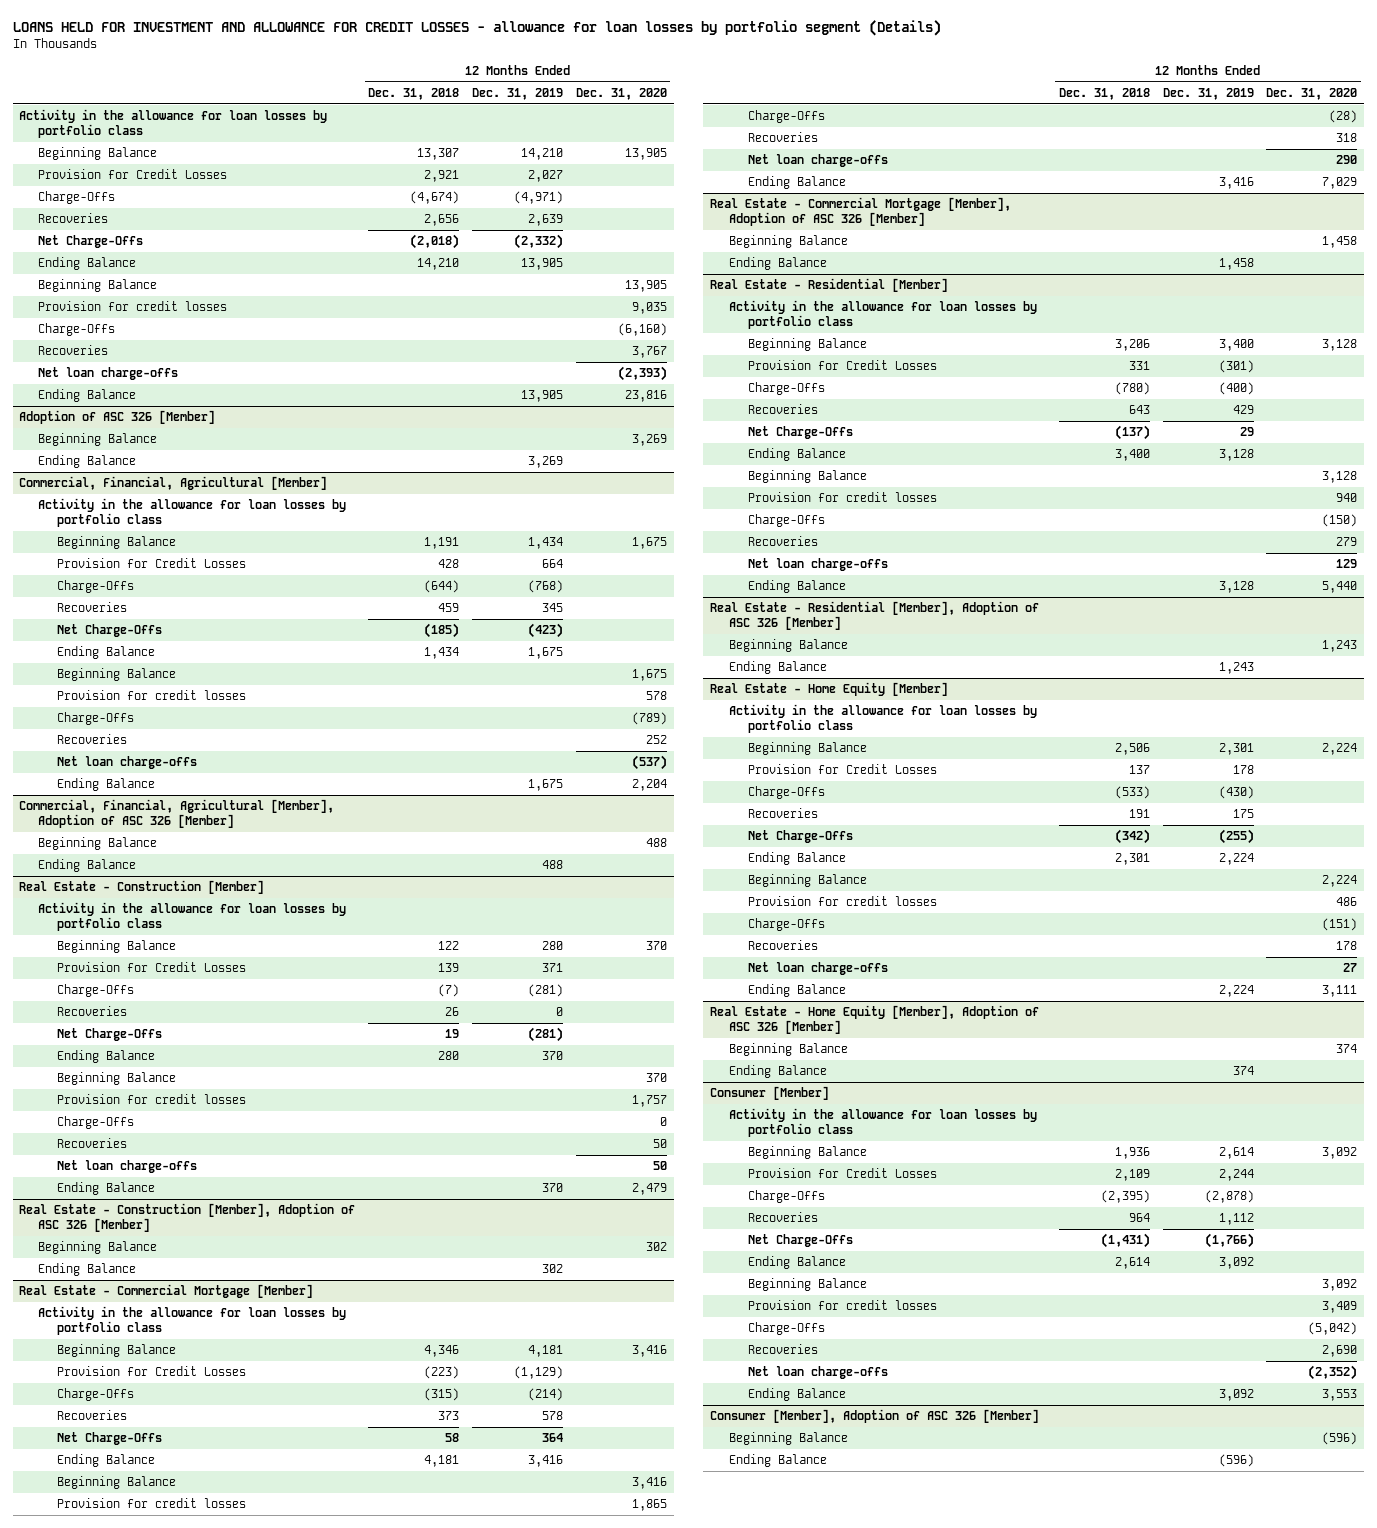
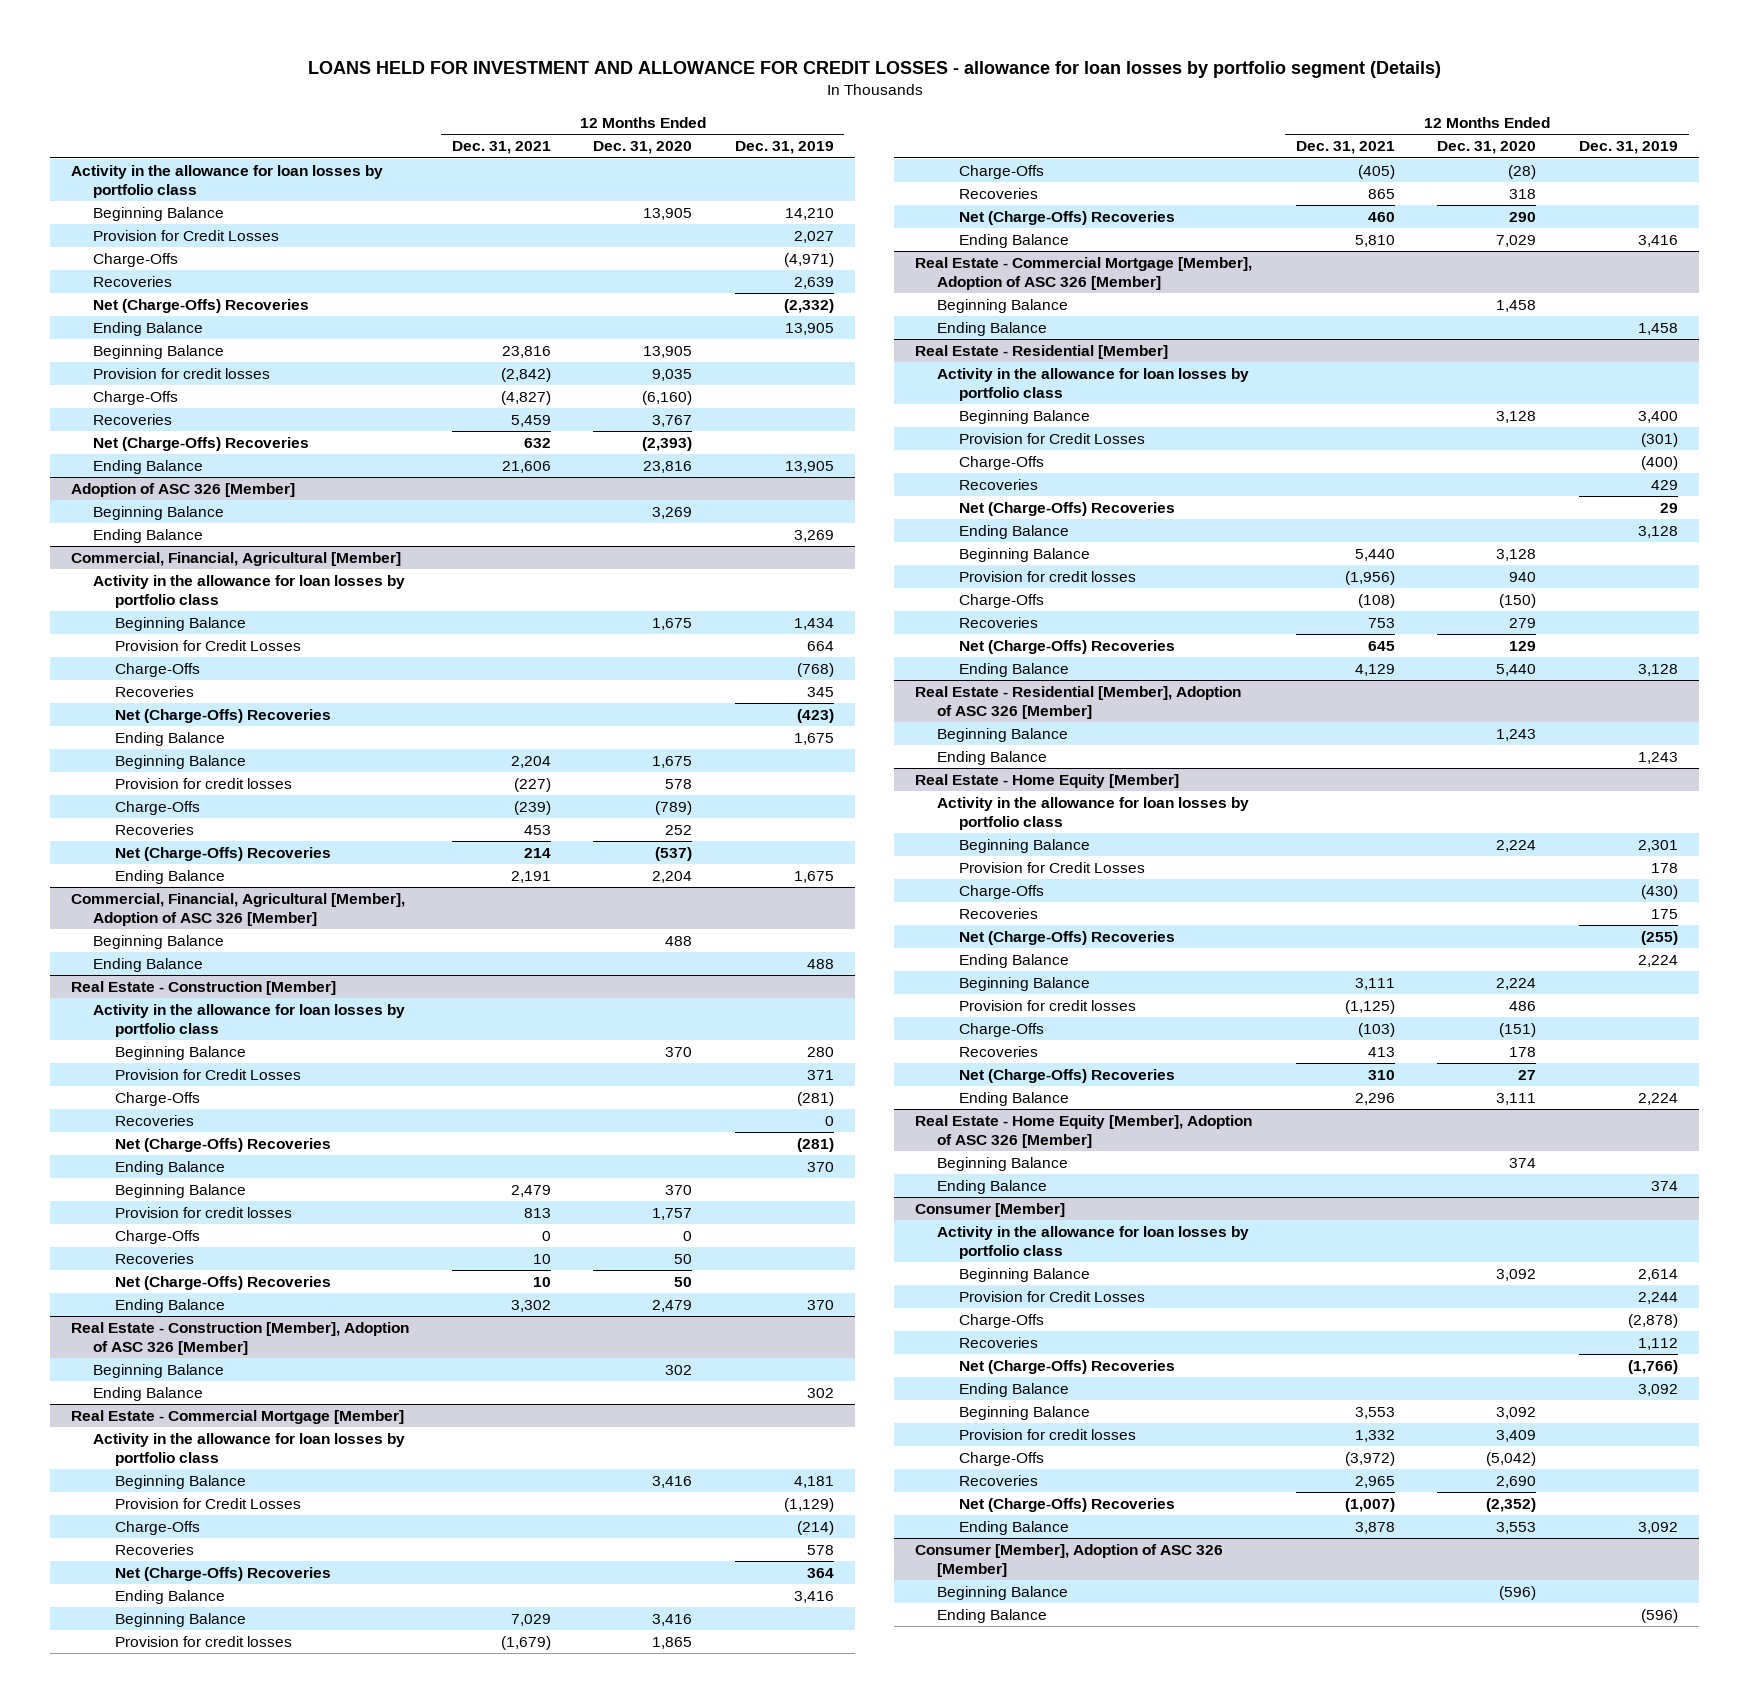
[368,87,460,100] Dec. 31, 2018 -> none
none -> [451,141,551,155] Dec. 31, 2021
[38,235,144,249] Net Charge-Offs -> [93,299,310,314] Net (Charge-Offs) Recoveries
[38,367,179,381] Net loan charge-offs -> [93,437,310,452] Net (Charge-Offs) Recoveries
[57,624,163,638] Net Charge-Offs -> [114,709,331,724] Net (Charge-Offs) Recoveries
[57,756,198,770] Net loan charge-offs -> [114,847,331,862] Net (Charge-Offs) Recoveries
[57,1028,163,1042] Net Charge-Offs -> [114,1138,331,1153] Net (Charge-Offs) Recoveries
[57,1160,198,1174] Net loan charge-offs -> [114,1276,331,1291] Net (Charge-Offs) Recoveries
[57,1432,163,1446] Net Charge-Offs -> [114,1567,331,1582] Net (Charge-Offs) Recoveries
[747,154,888,168] Net loan charge-offs -> [959,211,1176,226] Net (Charge-Offs) Recoveries
[747,426,853,440] Net Charge-Offs -> [959,502,1176,517] Net (Charge-Offs) Recoveries
[747,558,888,572] Net loan charge-offs -> [959,640,1176,655] Net (Charge-Offs) Recoveries
[747,830,853,844] Net Charge-Offs -> [959,931,1176,946] Net (Charge-Offs) Recoveries
[747,962,888,976] Net loan charge-offs -> [959,1069,1176,1084] Net (Charge-Offs) Recoveries
[747,1234,853,1248] Net Charge-Offs -> [959,1360,1176,1375] Net (Charge-Offs) Recoveries
[747,1366,888,1380] Net loan charge-offs -> [959,1498,1176,1513] Net (Charge-Offs) Recoveries

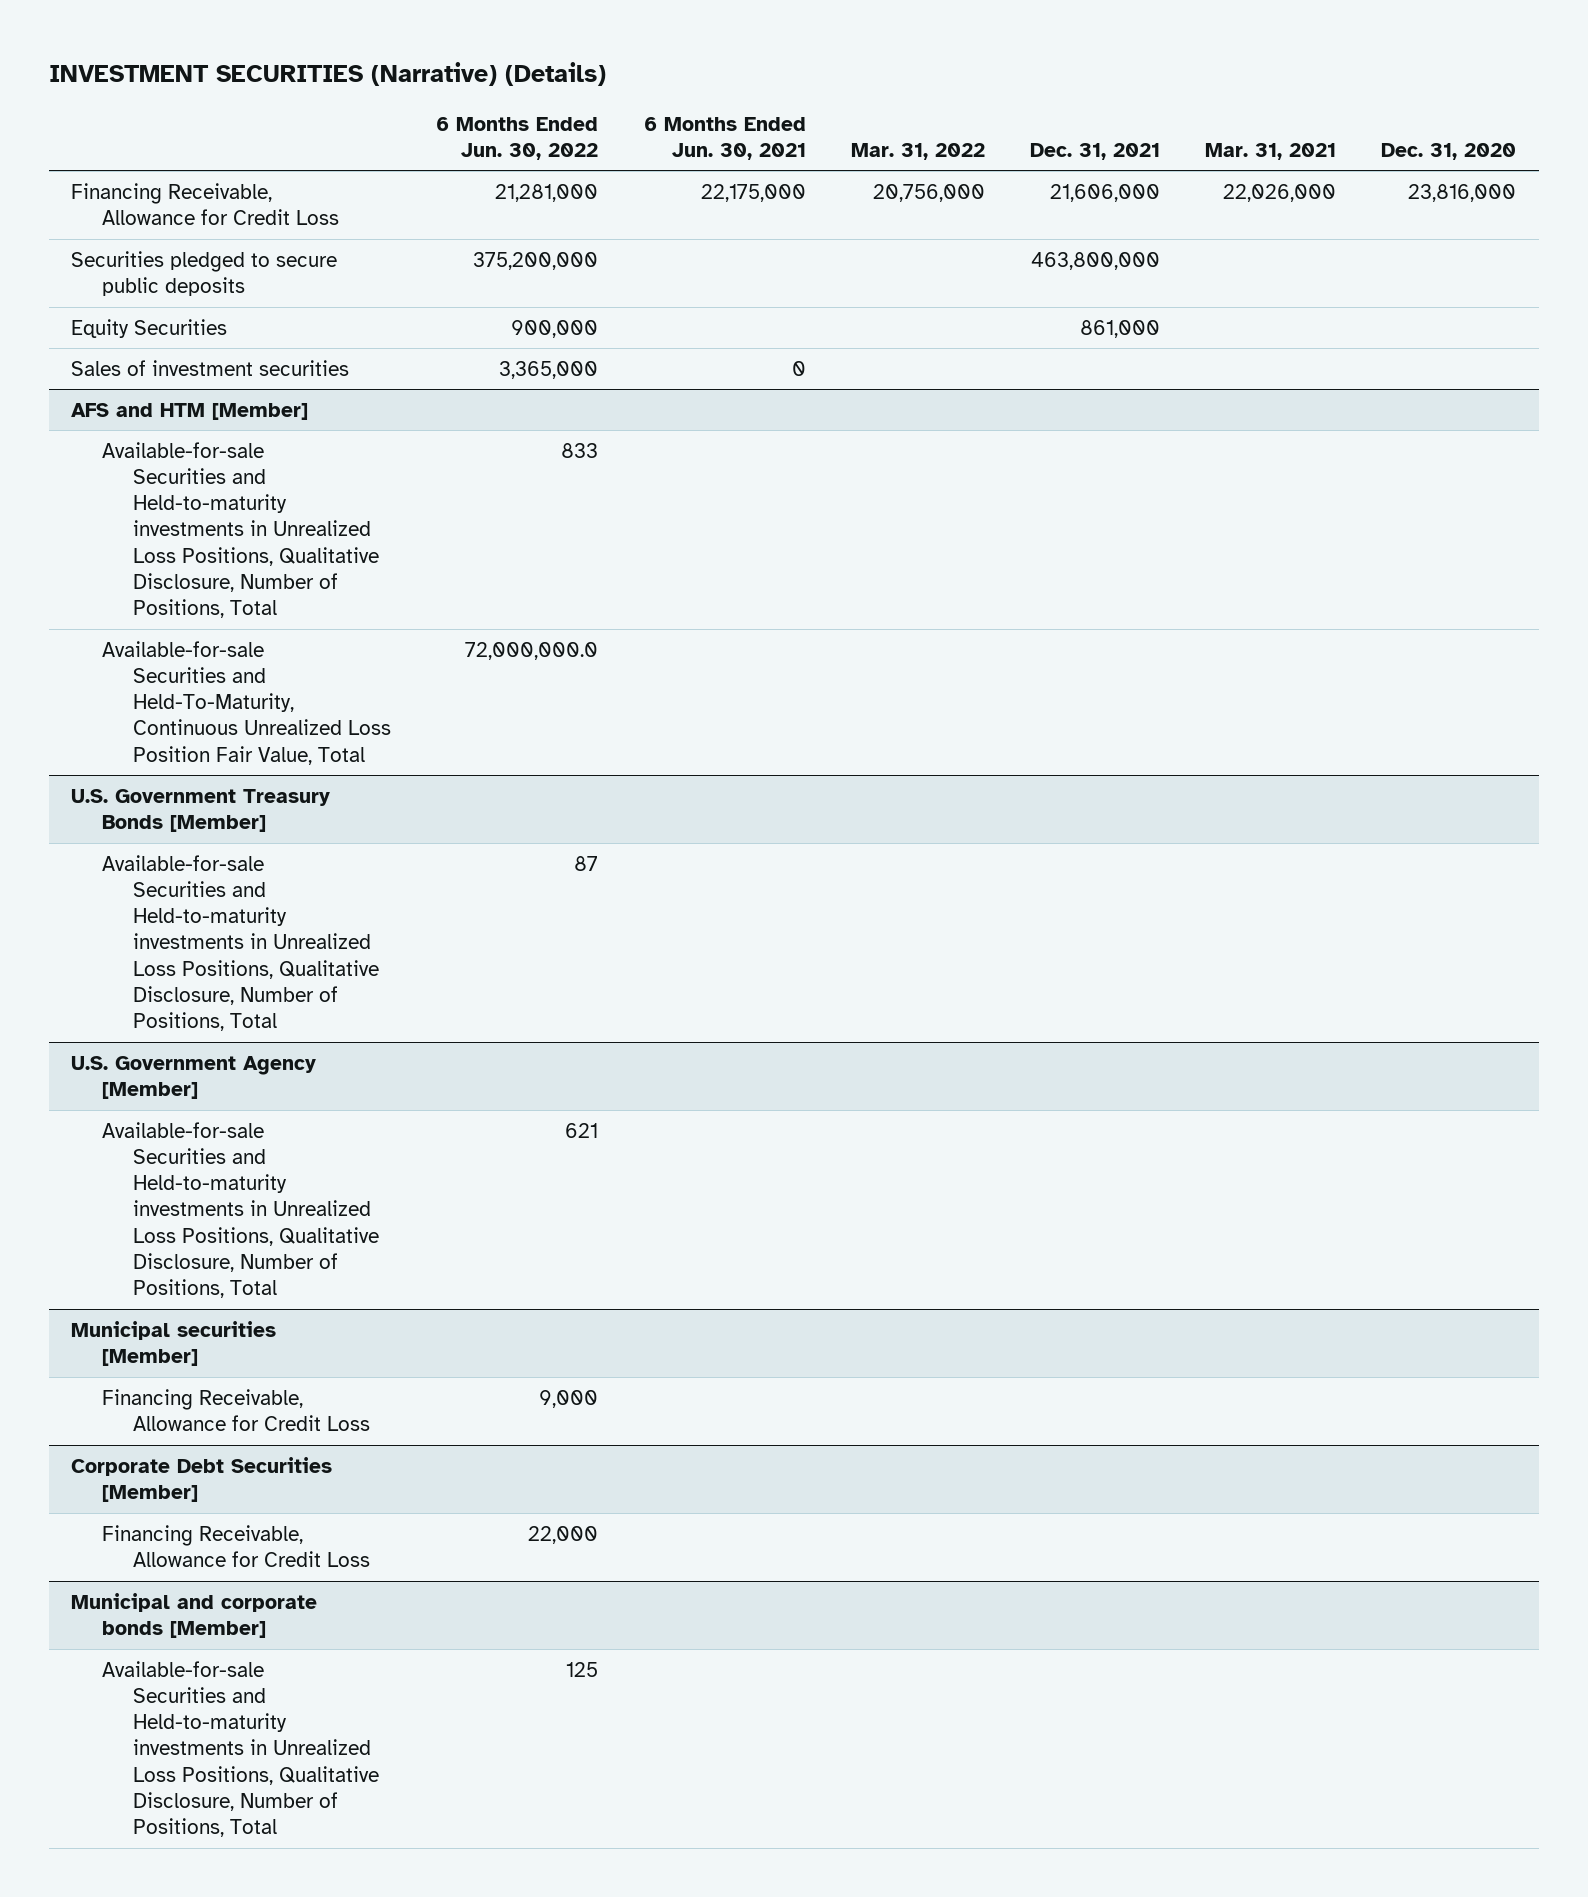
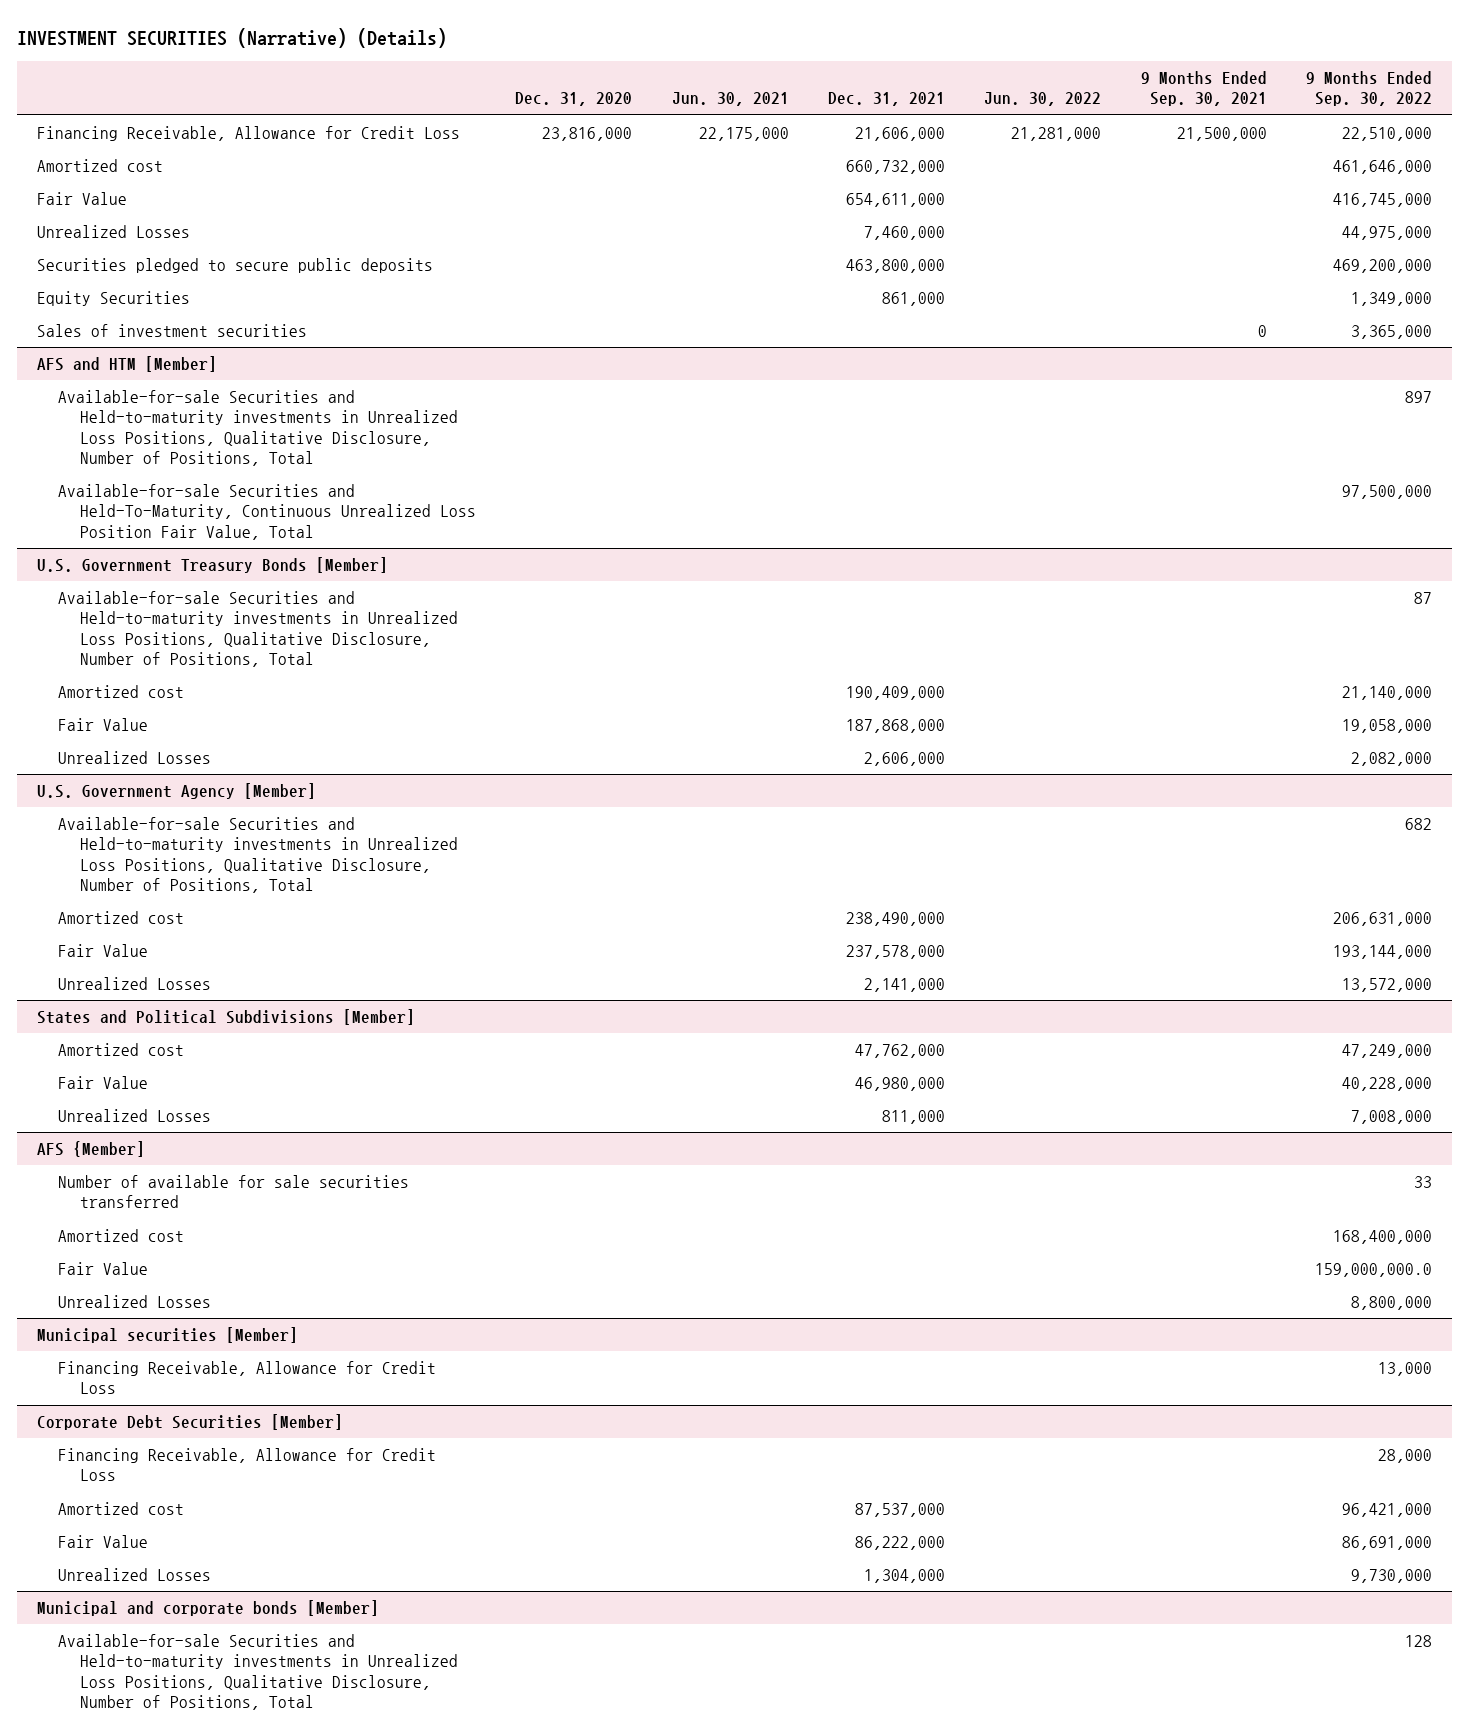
[436,116,599,160] 6 Months Ended Jun. 30, 2022 -> none
[643,116,806,160] 6 Months Ended Jun. 30, 2021 -> none
[850,142,985,160] Mar. 31, 2022 -> none
[1205,142,1337,160] Mar. 31, 2021 -> none
none -> [671,92,789,107] Jun. 30, 2021
none -> [984,92,1102,107] Jun. 30, 2022
none -> [1140,71,1267,107] 9 Months Ended Sep. 30, 2021
none -> [1306,71,1433,107] 9 Months Ended Sep. 30, 2022
none -> [36,159,163,173] Amortized cost
none -> [36,192,127,206] Fair Value
none -> [36,225,190,239] Unrealized Losses
none -> [58,685,185,699] Amortized cost
none -> [58,718,149,732] Fair Value
none -> [58,751,212,765] Unrealized Losses
none -> [58,911,185,925] Amortized cost
none -> [58,944,149,958] Fair Value
none -> [58,977,212,991] Unrealized Losses
none -> [36,1009,415,1026] States and Political Subdivisions [Member]
none -> [58,1043,185,1057] Amortized cost
none -> [58,1076,149,1090] Fair Value
none -> [58,1109,212,1123] Unrealized Losses
none -> [36,1141,145,1158] AFS {Member]
none -> [58,1175,410,1209] Number of available for sale securities transferred
none -> [58,1229,185,1243] Amortized cost
none -> [58,1262,149,1276] Fair Value
none -> [58,1295,212,1309] Unrealized Losses
none -> [58,1502,185,1516] Amortized cost
none -> [58,1535,149,1549] Fair Value
none -> [58,1568,212,1582] Unrealized Losses

